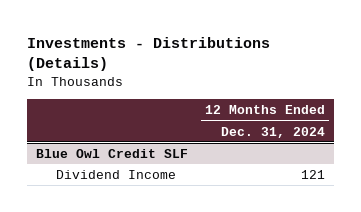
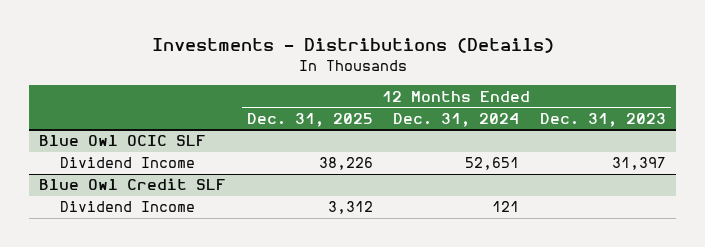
none -> [246,112,373,127] Dec. 31, 2025
none -> [540,112,667,127] Dec. 31, 2023
none -> [39,135,207,147] Blue Owl OCIC SLF
none -> [59,157,195,169] Dividend Income

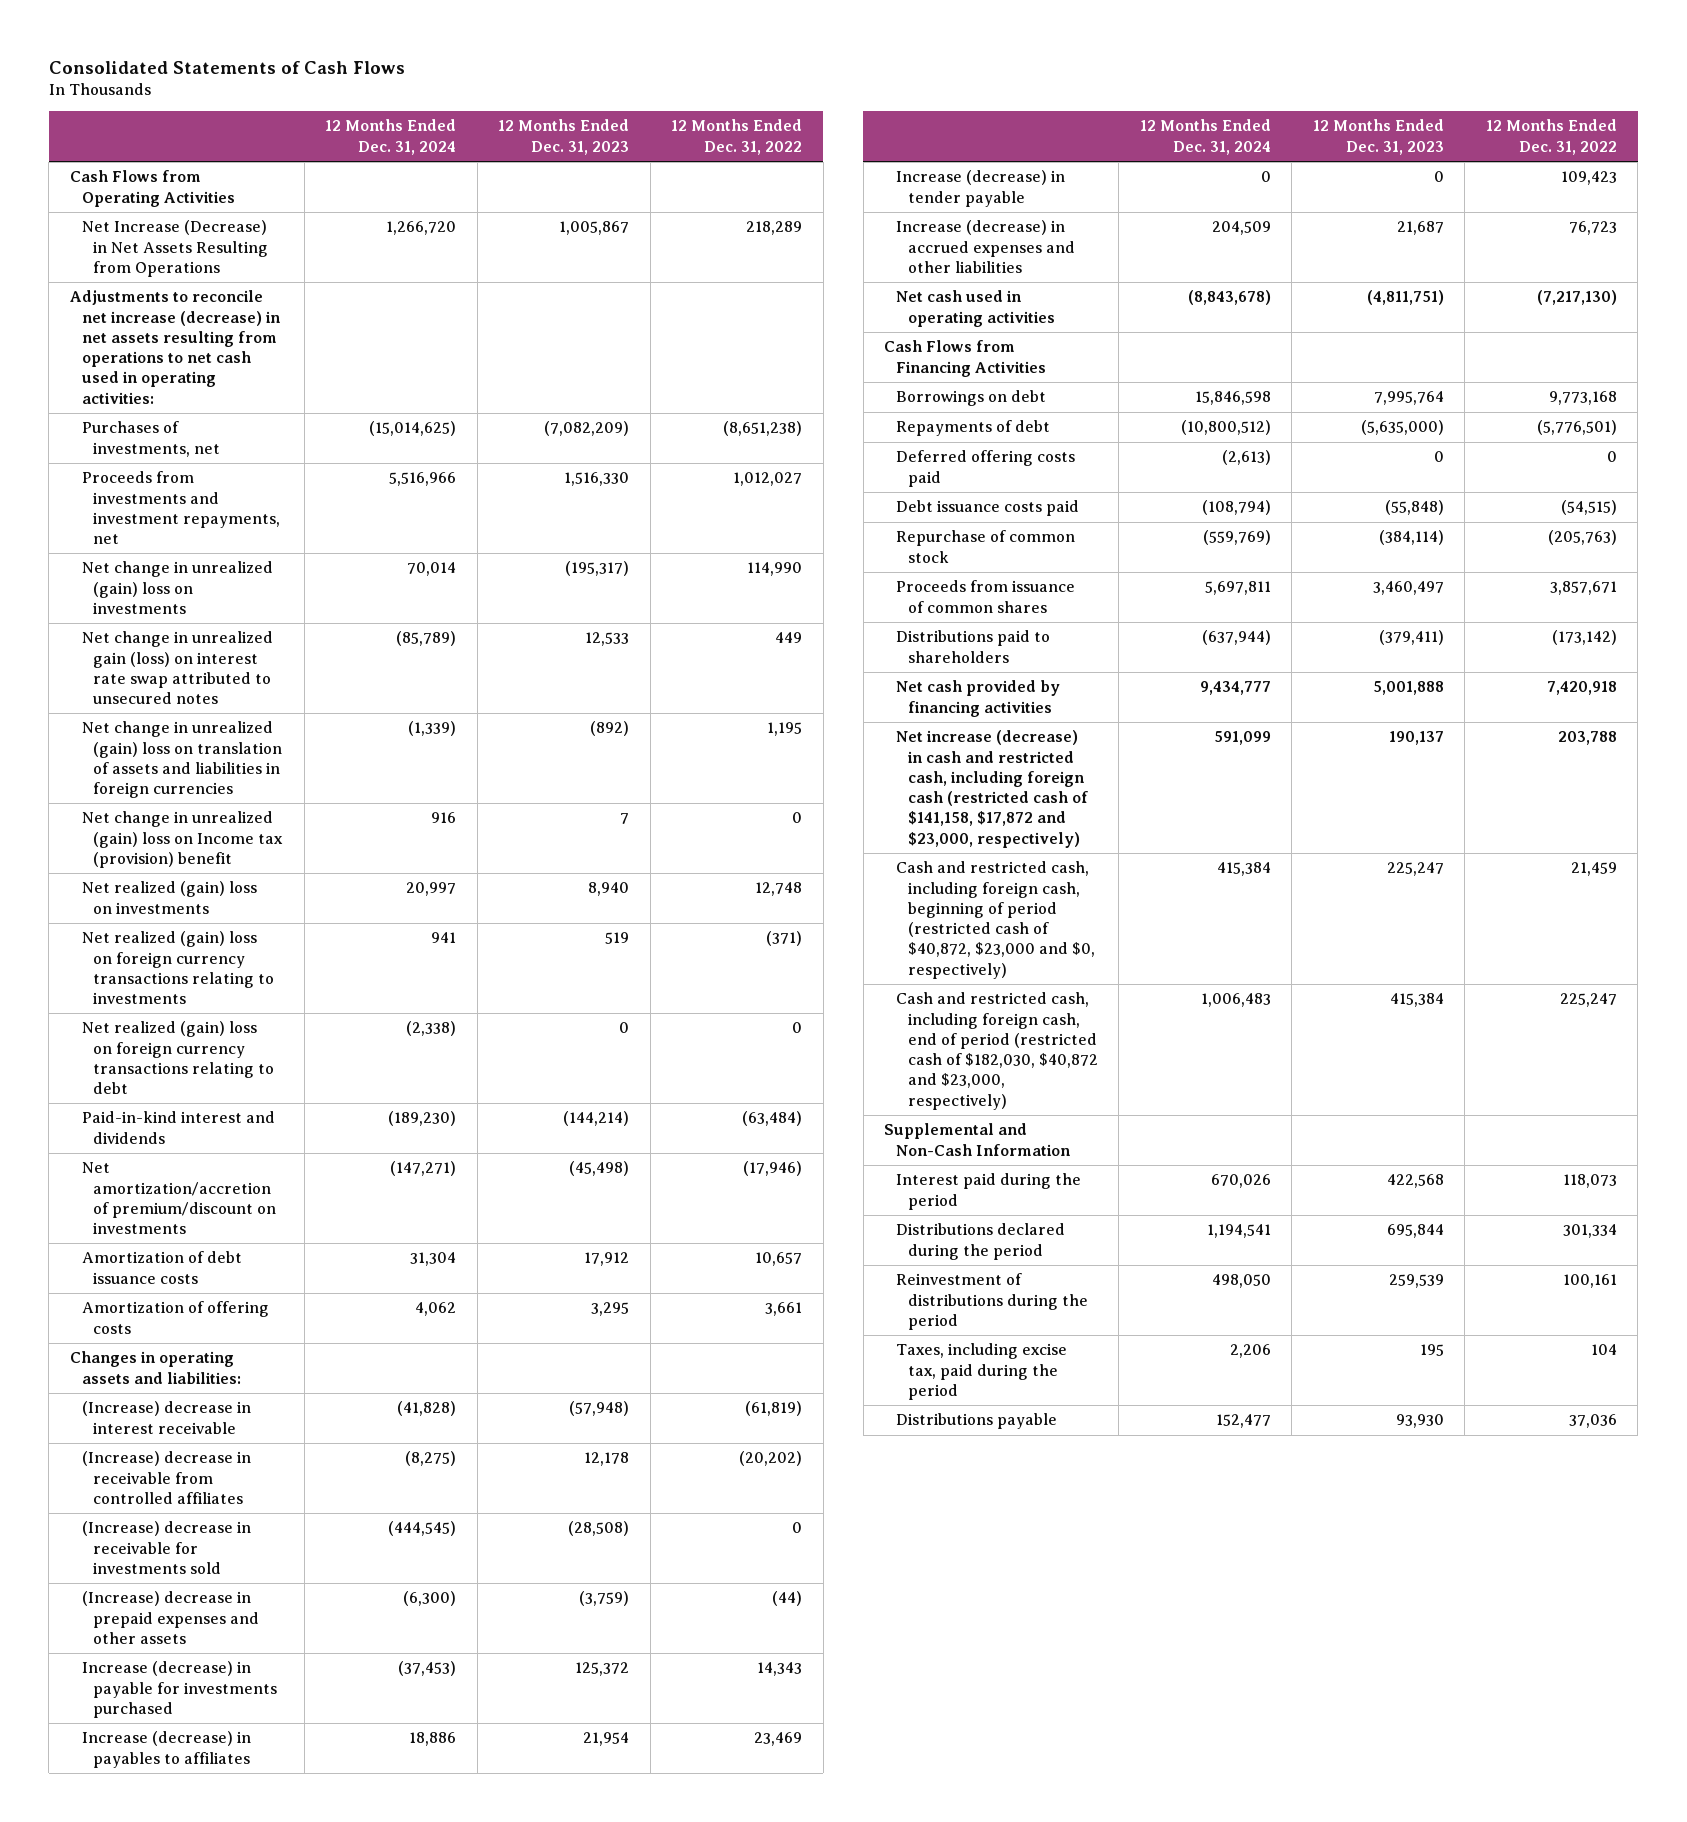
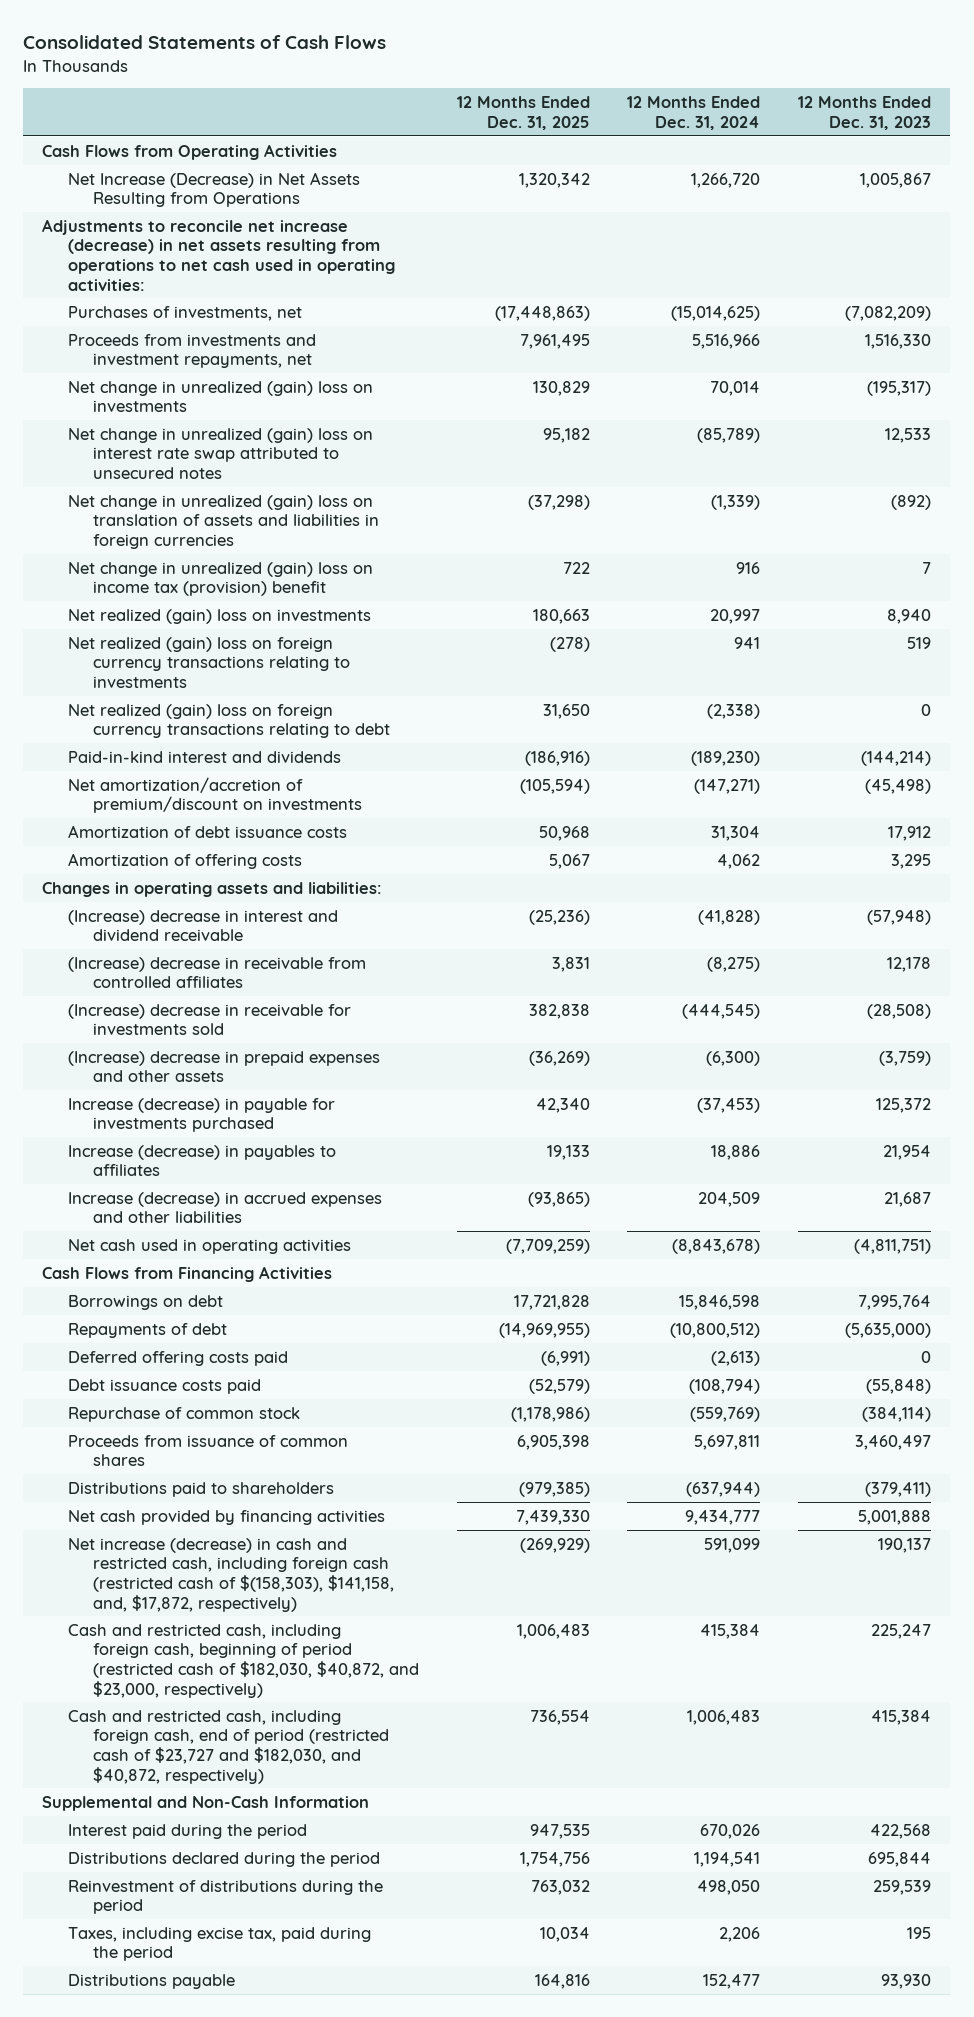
[671,119,803,155] 12 Months Ended Dec. 31, 2022 -> none
none -> [456,96,590,130] 12 Months Ended Dec. 31, 2025
[81,631,273,705] Net change in unrealized gain (loss) on interest rate swap attributed to unsecured notes -> [67,427,373,479] Net change in unrealized (gain) loss on interest rate swap attributed to unsecured notes
[81,811,284,868] Net change in unrealized (gain) loss on Income tax (provision) benefit -> [67,561,373,597] Net change in unrealized (gain) loss on income tax (provision) benefit
[81,1401,251,1434] (Increase) decrease in interest receivable -> [67,909,338,942] (Increase) decrease in interest and dividend receivable
[896,170,1066,207] Increase (decrease) in tender payable -> none
[896,730,1088,848] Net increase (decrease) in cash and restricted cash, including foreign cash (restricted cash of $141,158, $17,872 and $23,000, respectively) -> [67,1537,394,1612] Net increase (decrease) in cash and restricted cash, including foreign cash (restricted cash of $(158,303), $141,158, and, $17,872, respectively)
[896,861,1095,979] Cash and restricted cash, including foreign cash, beginning of period (restricted cash of $40,872, $23,000 and $0, respectively) -> [67,1623,419,1698] Cash and restricted cash, including foreign cash, beginning of period (restricted cash of $182,030, $40,872, and $23,000, respectively)
[896,992,1098,1110] Cash and restricted cash, including foreign cash, end of period (restricted cash of $182,030, $40,872 and $23,000, respectively) -> [67,1709,389,1784] Cash and restricted cash, including foreign cash, end of period (restricted cash of $23,727 and $182,030, and $40,872, respectively)

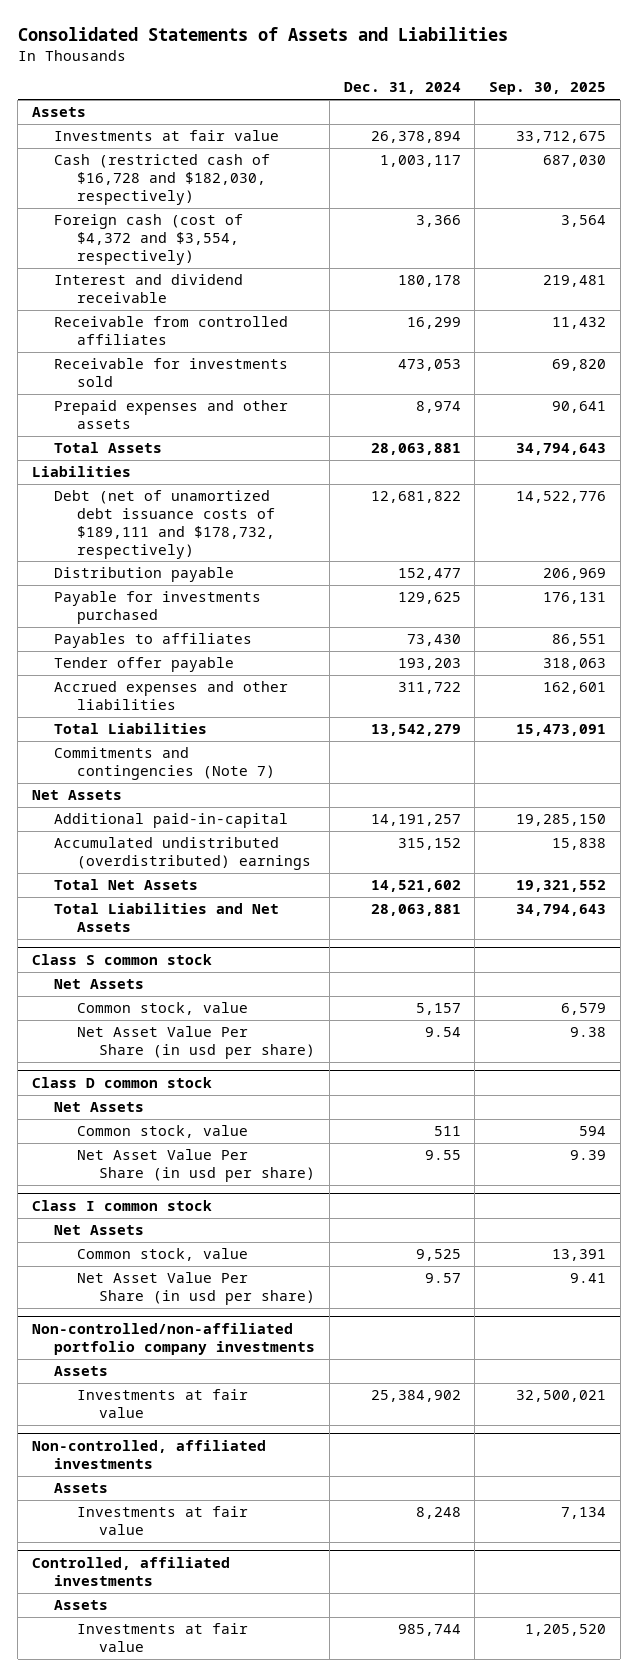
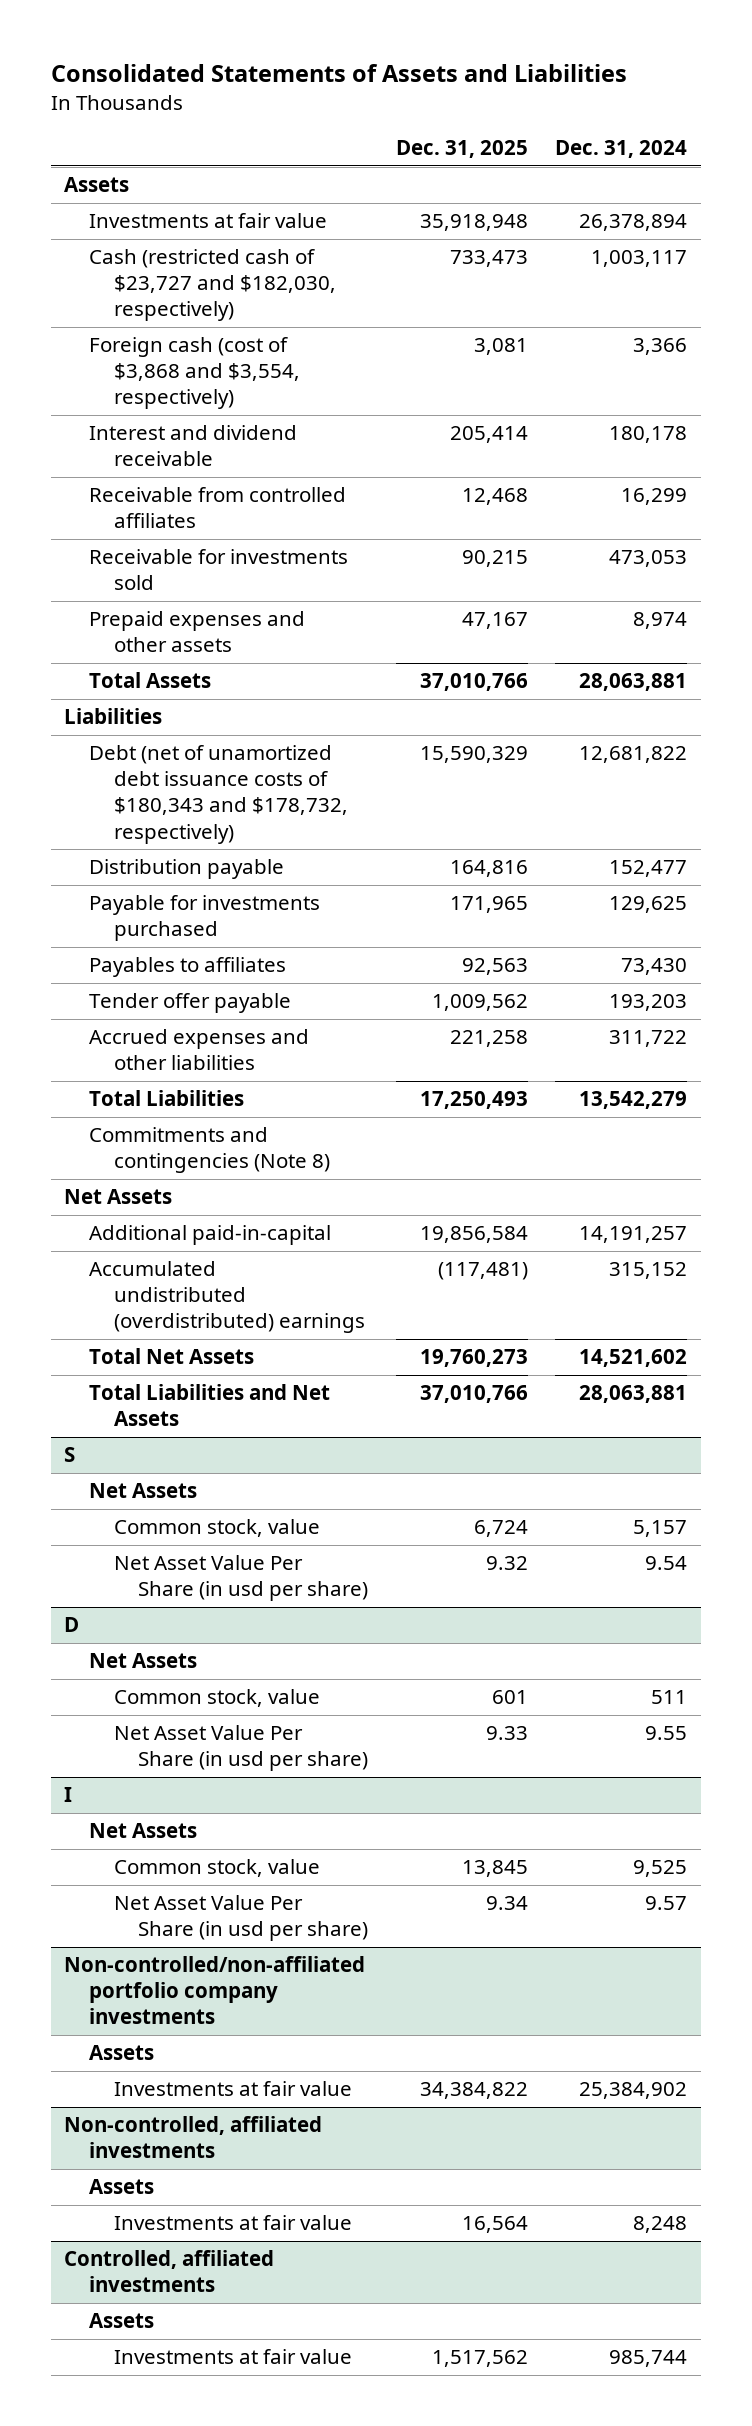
[488,82,606,96] Sep. 30, 2025 -> none
none -> [395,140,528,159] Dec. 31, 2025
[54,154,271,205] Cash (restricted cash of $16,728 and $182,030, respectively) -> [89,249,336,322] Cash (restricted cash of $23,727 and $182,030, respectively)
[54,214,244,265] Foreign cash (cost of $4,372 and $3,554, respectively) -> [89,337,300,410] Foreign cash (cost of $3,868 and $3,554, respectively)
[54,490,275,559] Debt (net of unamortized debt issuance costs of $189,111 and $178,732, respectively) -> [89,745,348,844] Debt (net of unamortized debt issuance costs of $180,343 and $178,732, respectively)
[54,747,275,781] Commitments and contingencies (Note 7) -> [89,1127,330,1174] Commitments and contingencies (Note 8)
[31,954,212,966] Class S common stock -> [64,1447,76,1463] S
[31,1077,212,1089] Class D common stock -> [64,1617,80,1633] D
[31,1200,212,1212] Class I common stock -> [64,1787,73,1803] I

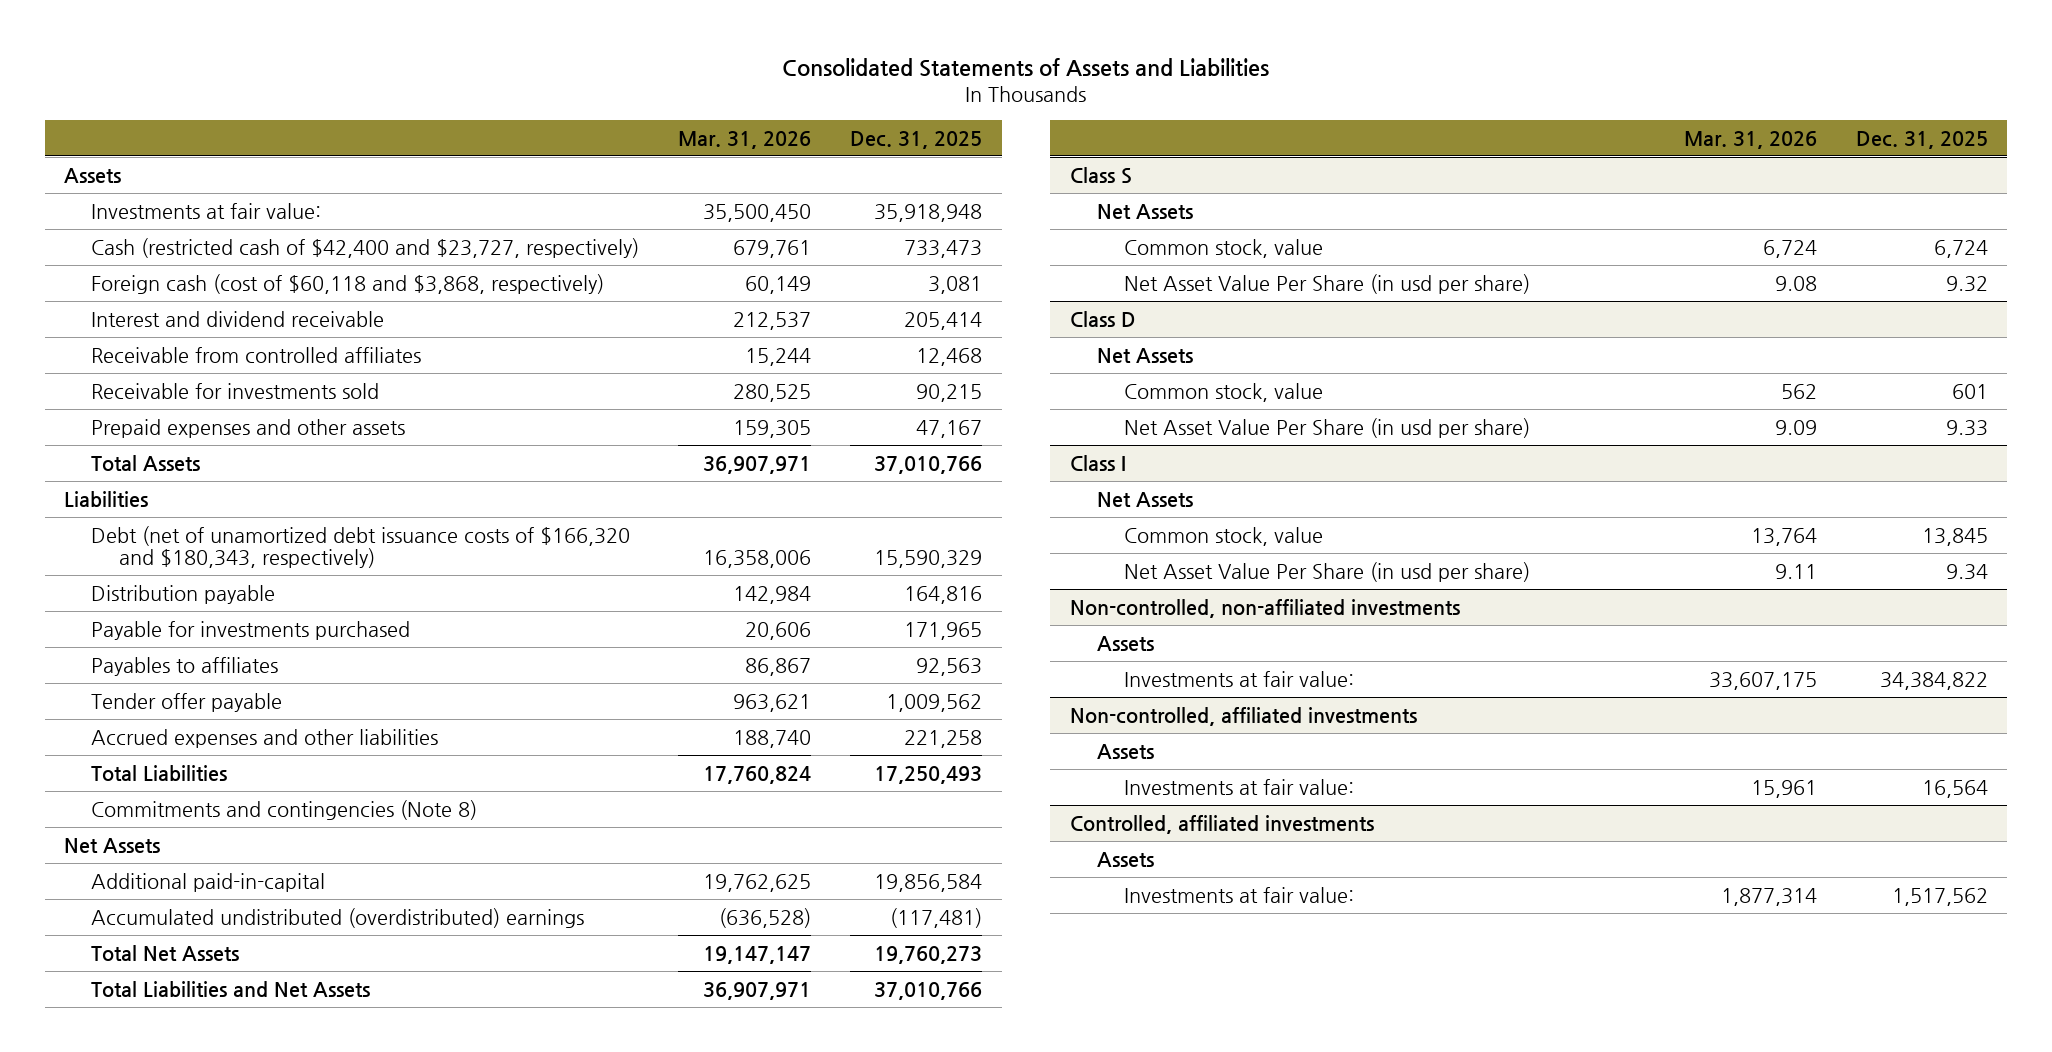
[555,140,688,159] Dec. 31, 2024 -> none
none -> [678,130,812,149] Mar. 31, 2026
[89,213,328,229] Investments at fair value -> [91,202,322,219] Investments at fair value:
[89,249,336,322] Cash (restricted cash of $23,727 and $182,030, respectively) -> [91,237,640,258] Cash (restricted cash of $42,400 and $23,727, respectively)
[89,337,300,410] Foreign cash (cost of $3,868 and $3,554, respectively) -> [91,273,605,294] Foreign cash (cost of $60,118 and $3,868, respectively)
[89,745,348,844] Debt (net of unamortized debt issuance costs of $180,343 and $178,732, respectively) -> [91,525,631,568] Debt (net of unamortized debt issuance costs of $166,320 and $180,343, respectively)
[64,1447,76,1463] S -> [1069,166,1132,184] Class S
[64,1617,80,1633] D -> [1069,310,1136,327] Class D
[64,1787,73,1803] I -> [1069,454,1126,471] Class I
[64,1956,366,2025] Non-controlled/non-affiliated portfolio company investments -> [1069,598,1460,618] Non-controlled, non-affiliated investments
[113,2081,352,2097] Investments at fair value -> [1123,670,1354,687] Investments at fair value:
[113,2215,352,2231] Investments at fair value -> [1123,778,1354,795] Investments at fair value:
[113,2349,352,2365] Investments at fair value -> [1123,886,1354,903] Investments at fair value:

